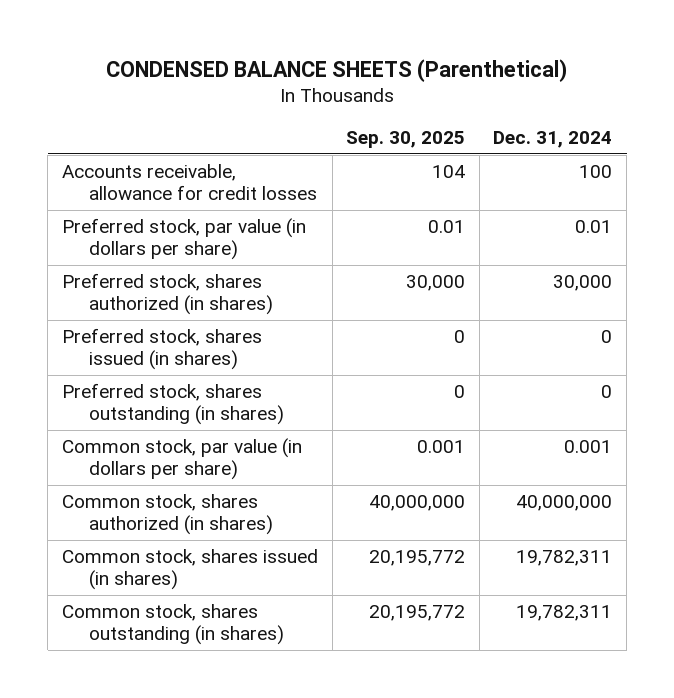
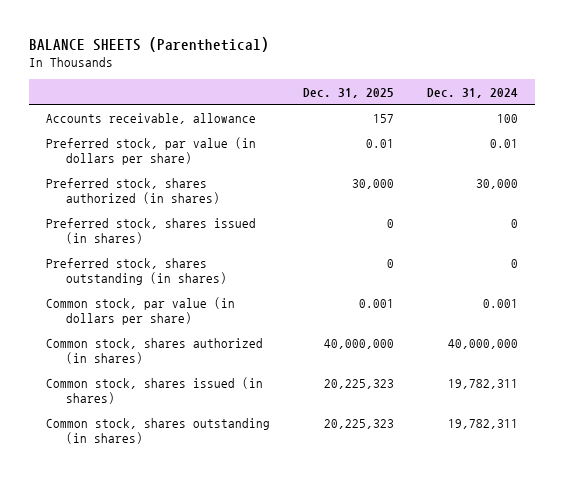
[106,58,568,82] CONDENSED BALANCE SHEETS (Parenthetical) -> [28,36,269,52] BALANCE SHEETS (Parenthetical)
[346,131,466,149] Sep. 30, 2025 -> none
none -> [302,87,394,98] Dec. 31, 2025
[61,164,318,201] Accounts receivable, allowance for credit losses -> [45,112,256,124] Accounts receivable, allowance

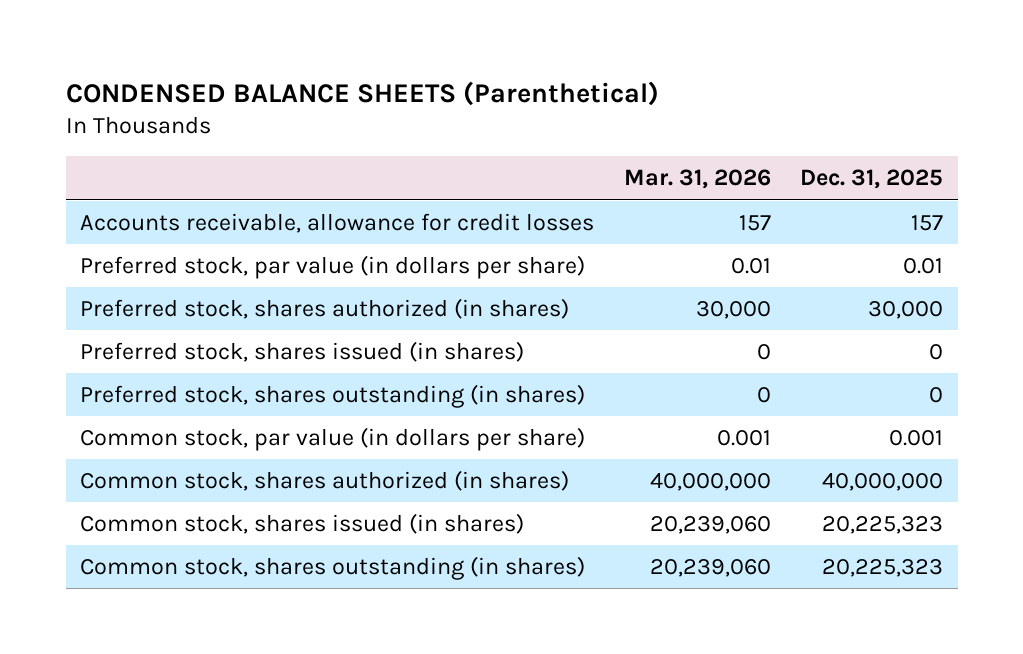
[28,36,269,52] BALANCE SHEETS (Parenthetical) -> [65,80,659,106] CONDENSED BALANCE SHEETS (Parenthetical)
[427,87,519,98] Dec. 31, 2024 -> none
none -> [623,169,771,190] Mar. 31, 2026
[45,112,256,124] Accounts receivable, allowance -> [80,213,595,234] Accounts receivable, allowance for credit losses

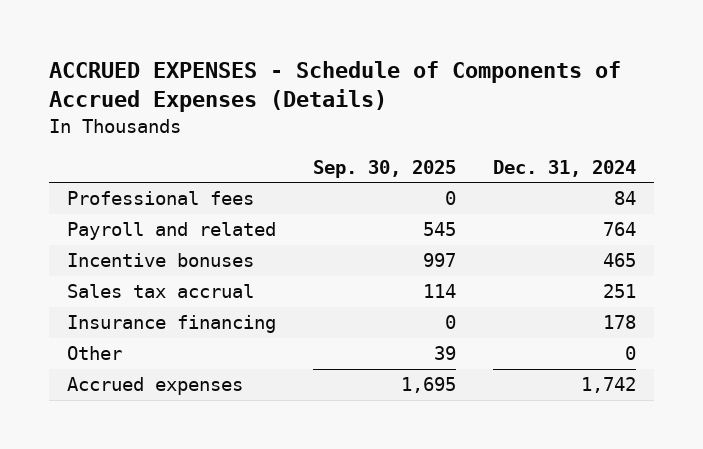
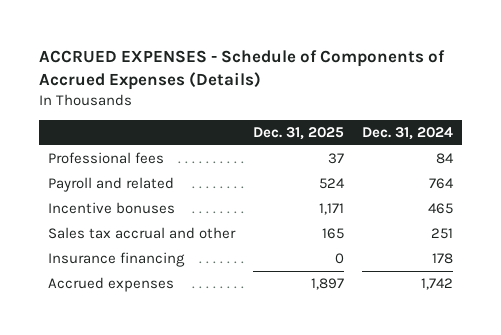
[312,159,456,178] Sep. 30, 2025 -> none
none -> [252,126,344,140] Dec. 31, 2025
[67,284,255,299] Sales tax accrual -> [47,227,236,240] Sales tax accrual and other
[67,346,123,361] Other -> none

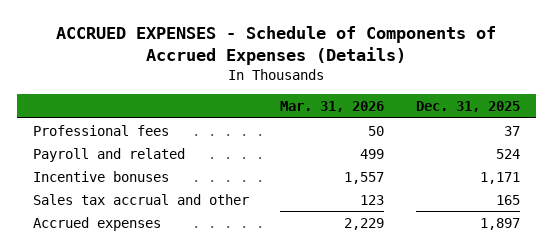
[361,126,453,140] Dec. 31, 2024 -> none
none -> [280,101,385,113] Mar. 31, 2026
[47,252,185,268] Insurance financing -> none

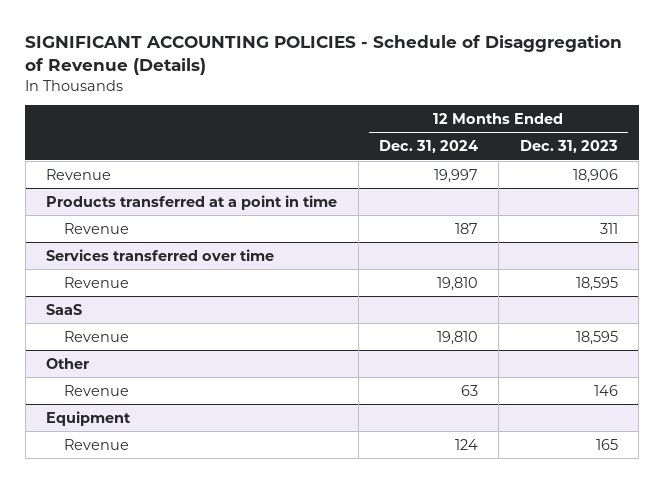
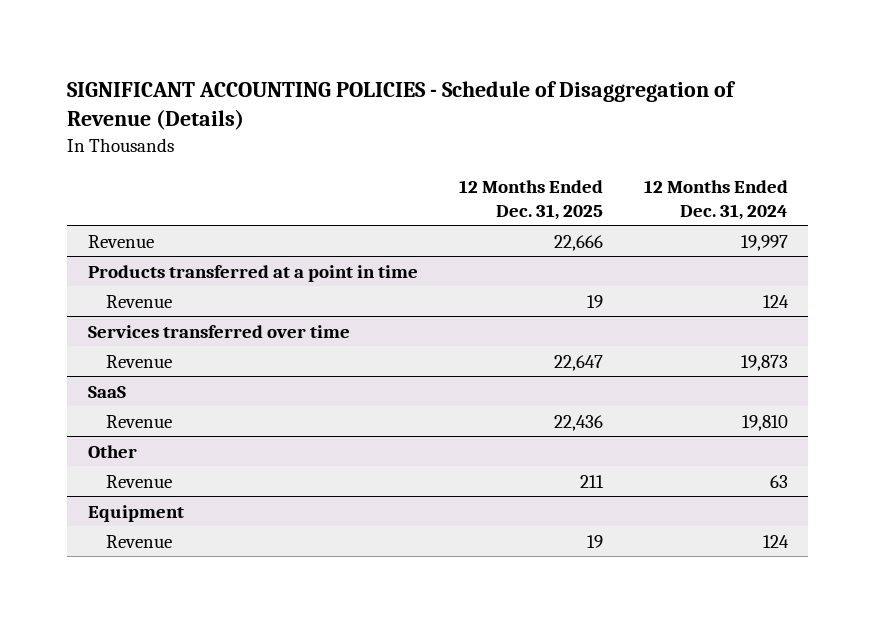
[519,140,618,154] Dec. 31, 2023 -> none
none -> [458,180,603,220] 12 Months Ended Dec. 31, 2025
[455,222,479,234] 187 -> [762,294,789,308] 124
[437,276,479,291] 19,810 -> [740,354,788,371] 19,873

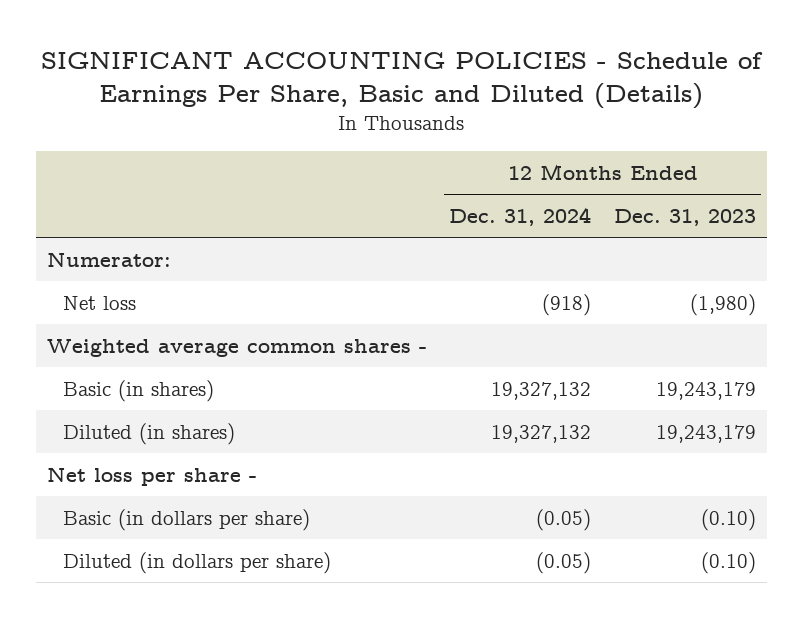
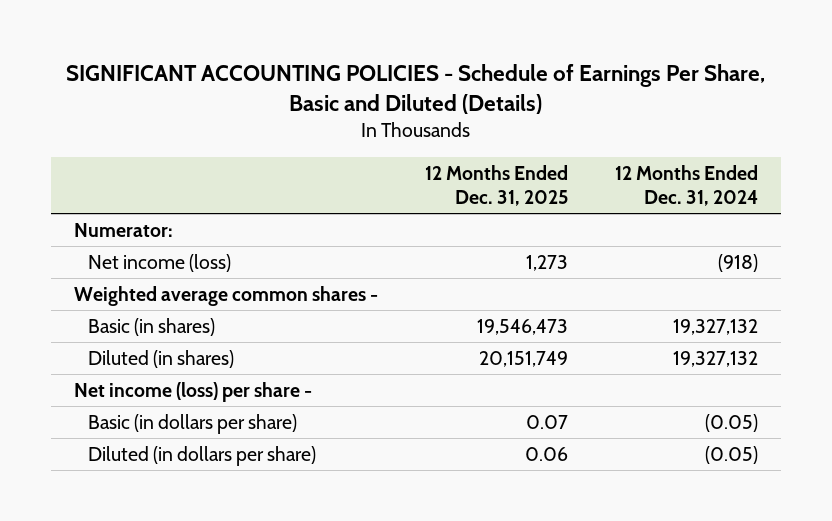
[613,208,756,226] Dec. 31, 2023 -> none
none -> [425,164,569,206] 12 Months Ended Dec. 31, 2025
[62,295,136,310] Net loss -> [87,253,231,272] Net income (loss)
[47,466,258,486] Net loss per share - -> [74,381,313,402] Net income (loss) per share -

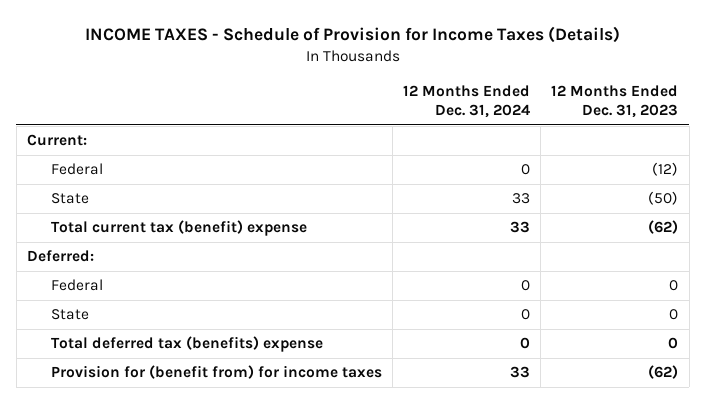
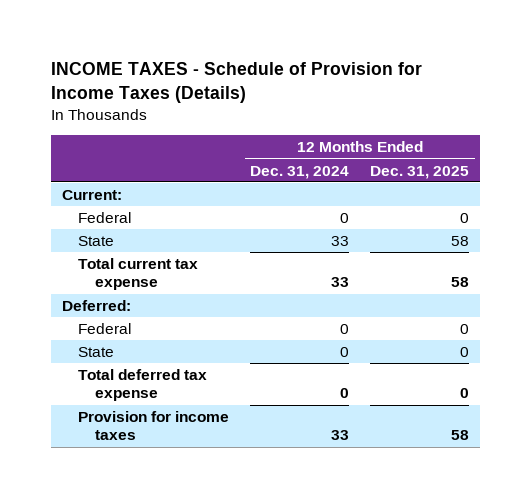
[551,84,679,119] 12 Months Ended Dec. 31, 2023 -> none
none -> [370,165,470,179] Dec. 31, 2025
[50,220,307,237] Total current tax (benefit) expense -> [78,258,199,291] Total current tax expense
[50,336,323,353] Total deferred tax (benefits) expense -> [78,369,208,402] Total deferred tax expense
[50,365,382,380] Provision for (benefit from) for income taxes -> [78,411,230,441] Provision for income taxes

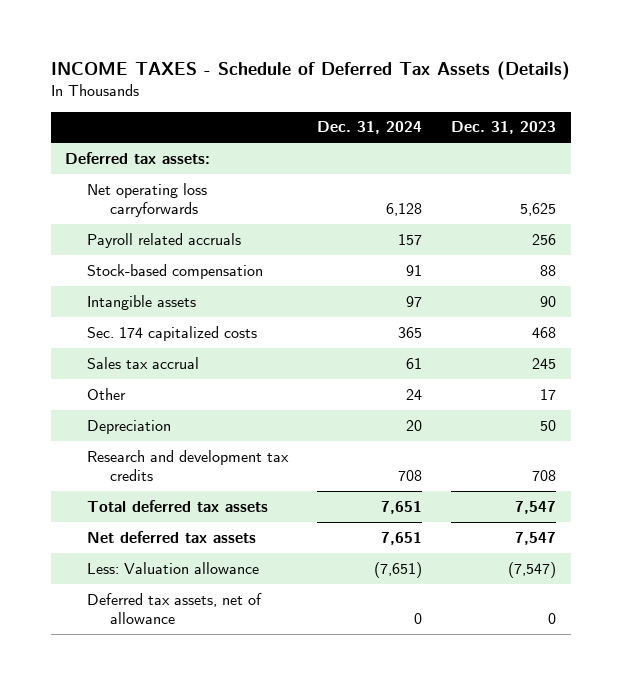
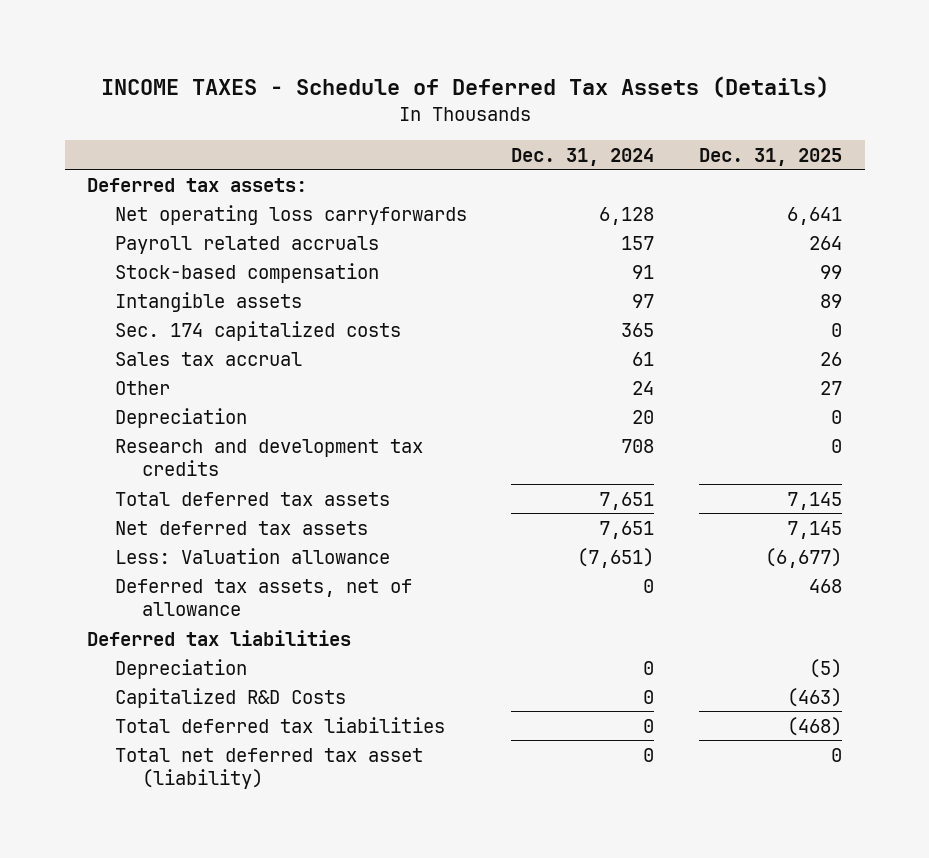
[451,121,557,135] Dec. 31, 2023 -> none
none -> [699,147,843,166] Dec. 31, 2025
none -> [87,629,352,646] Deferred tax liabilities
none -> [114,658,247,679] Depreciation
none -> [114,687,346,708] Capitalized R&D Costs
none -> [114,716,445,733] Total deferred tax liabilities
none -> [114,747,423,790] Total net deferred tax asset (liability)

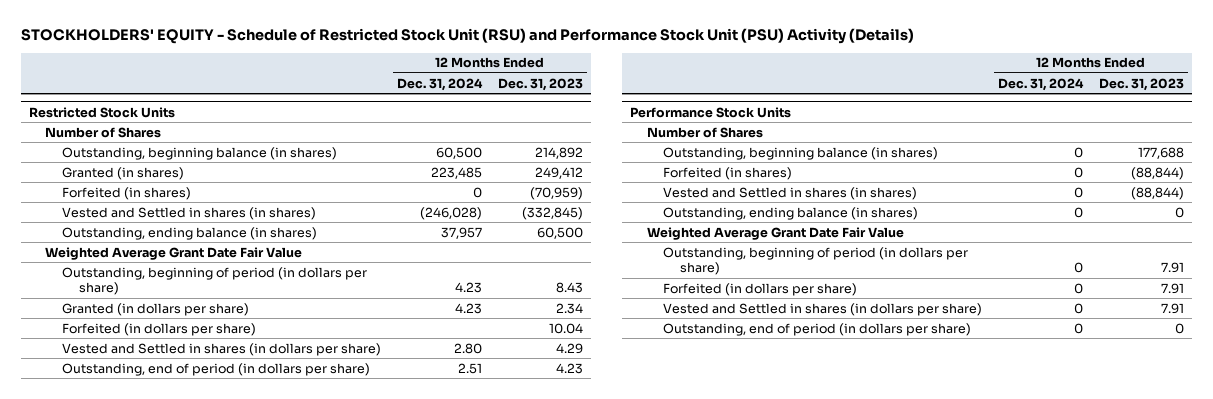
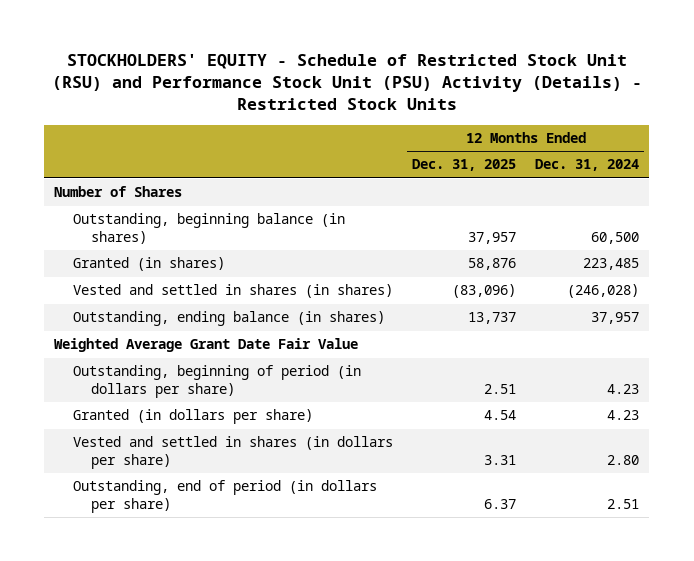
[20,28,914,45] STOCKHOLDERS' EQUITY - Schedule of Restricted Stock Unit (RSU) and Performance Stock Unit (PSU) Activity (Details) -> [51,54,642,111] STOCKHOLDERS' EQUITY - Schedule of Restricted Stock Unit (RSU) and Performance Stock Unit (PSU) Activity (Details) - Restricted Stock Units
[498,77,584,91] Dec. 31, 2023 -> none
none -> [412,159,517,172] Dec. 31, 2025
[28,106,175,118] Restricted Stock Units -> none
[62,186,192,200] Forfeited (in shares) -> none
[62,206,317,220] Vested and Settled in shares (in shares) -> [72,284,393,299] Vested and settled in shares (in shares)
[62,322,257,336] Forfeited (in dollars per share) -> none
[62,342,382,356] Vested and Settled in shares (in dollars per share) -> [72,436,393,469] Vested and settled in shares (in dollars per share)
[630,106,792,118] Performance Stock Units -> none
[646,126,763,138] Number of Shares -> none
[663,146,939,160] Outstanding, beginning balance (in shares) -> none
[663,166,793,180] Forfeited (in shares) -> none
[663,186,918,200] Vested and Settled in shares (in shares) -> none
[663,206,919,220] Outstanding, ending balance (in shares) -> none
[646,226,904,240] Weighted Average Grant Date Fair Value -> none
[663,246,969,276] Outstanding, beginning of period (in dollars per share) -> none
[663,282,858,296] Forfeited (in dollars per share) -> none
[663,302,983,316] Vested and Settled in shares (in dollars per share) -> none
[663,322,972,336] Outstanding, end of period (in dollars per share) -> none

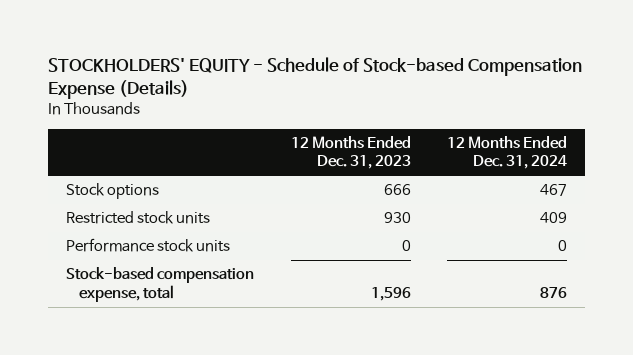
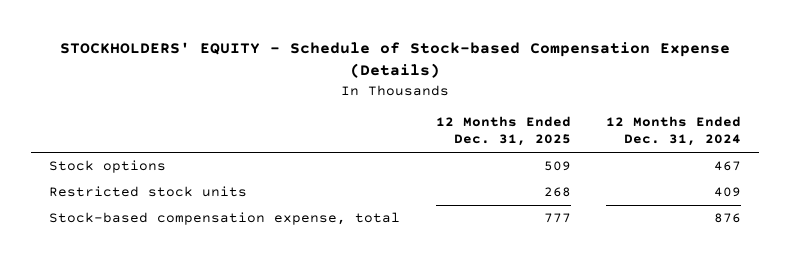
[290,136,411,170] 12 Months Ended Dec. 31, 2023 -> none
none -> [435,116,571,147] 12 Months Ended Dec. 31, 2025
[66,238,231,253] Performance stock units -> none

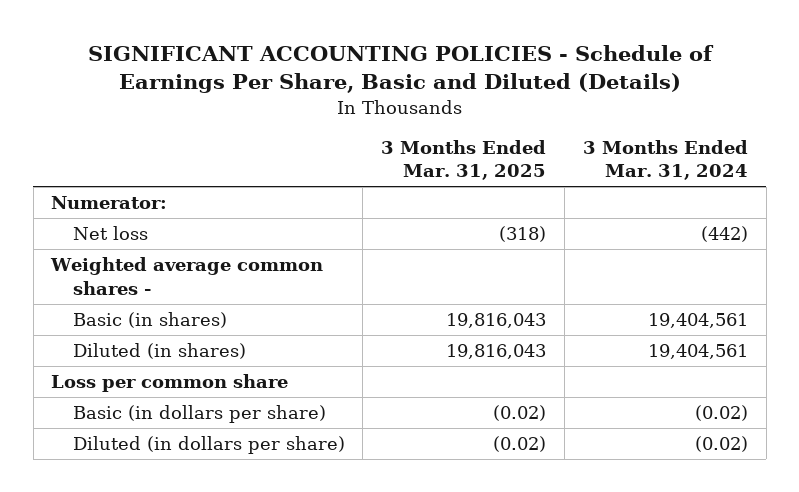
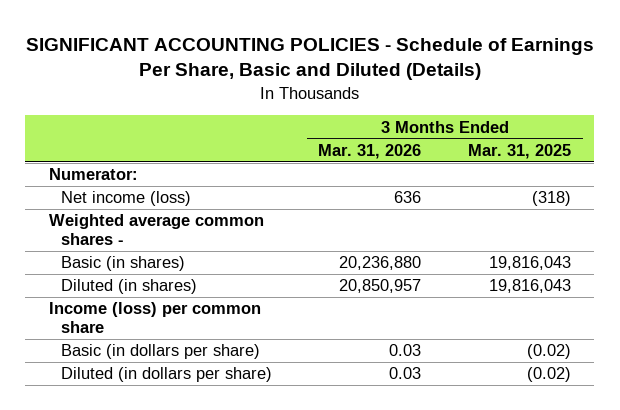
[582,139,748,181] 3 Months Ended Mar. 31, 2024 -> none
none -> [318,143,422,159] Mar. 31, 2026
[72,226,148,241] Net loss -> [60,191,191,207] Net income (loss)
[51,374,289,393] Loss per common share -> [48,302,261,334] Income (loss) per common share

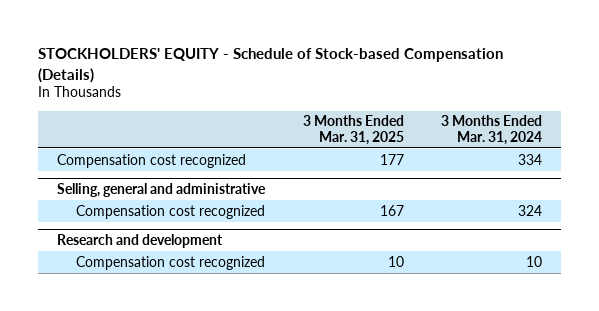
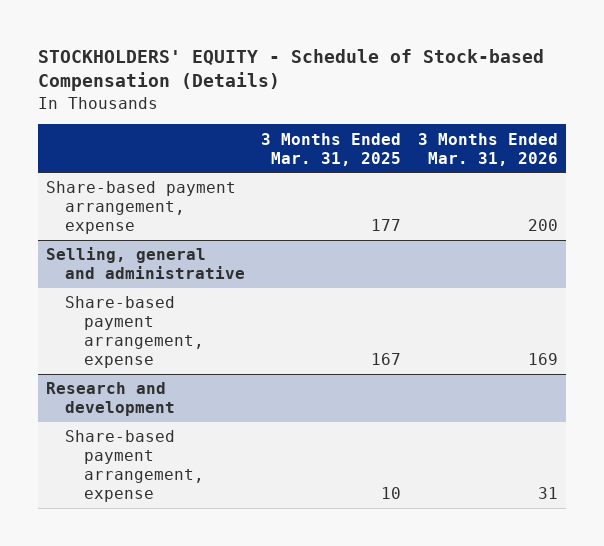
[440,115,542,145] 3 Months Ended Mar. 31, 2024 -> none
none -> [417,132,558,166] 3 Months Ended Mar. 31, 2026
[57,153,247,168] Compensation cost recognized -> [46,181,237,235] Share-based payment arrangement, expense
[76,204,266,219] Compensation cost recognized -> [64,296,204,368] Share-based payment arrangement, expense
[76,255,266,270] Compensation cost recognized -> none
none -> [64,430,204,502] Share-based payment arrangement, expense

